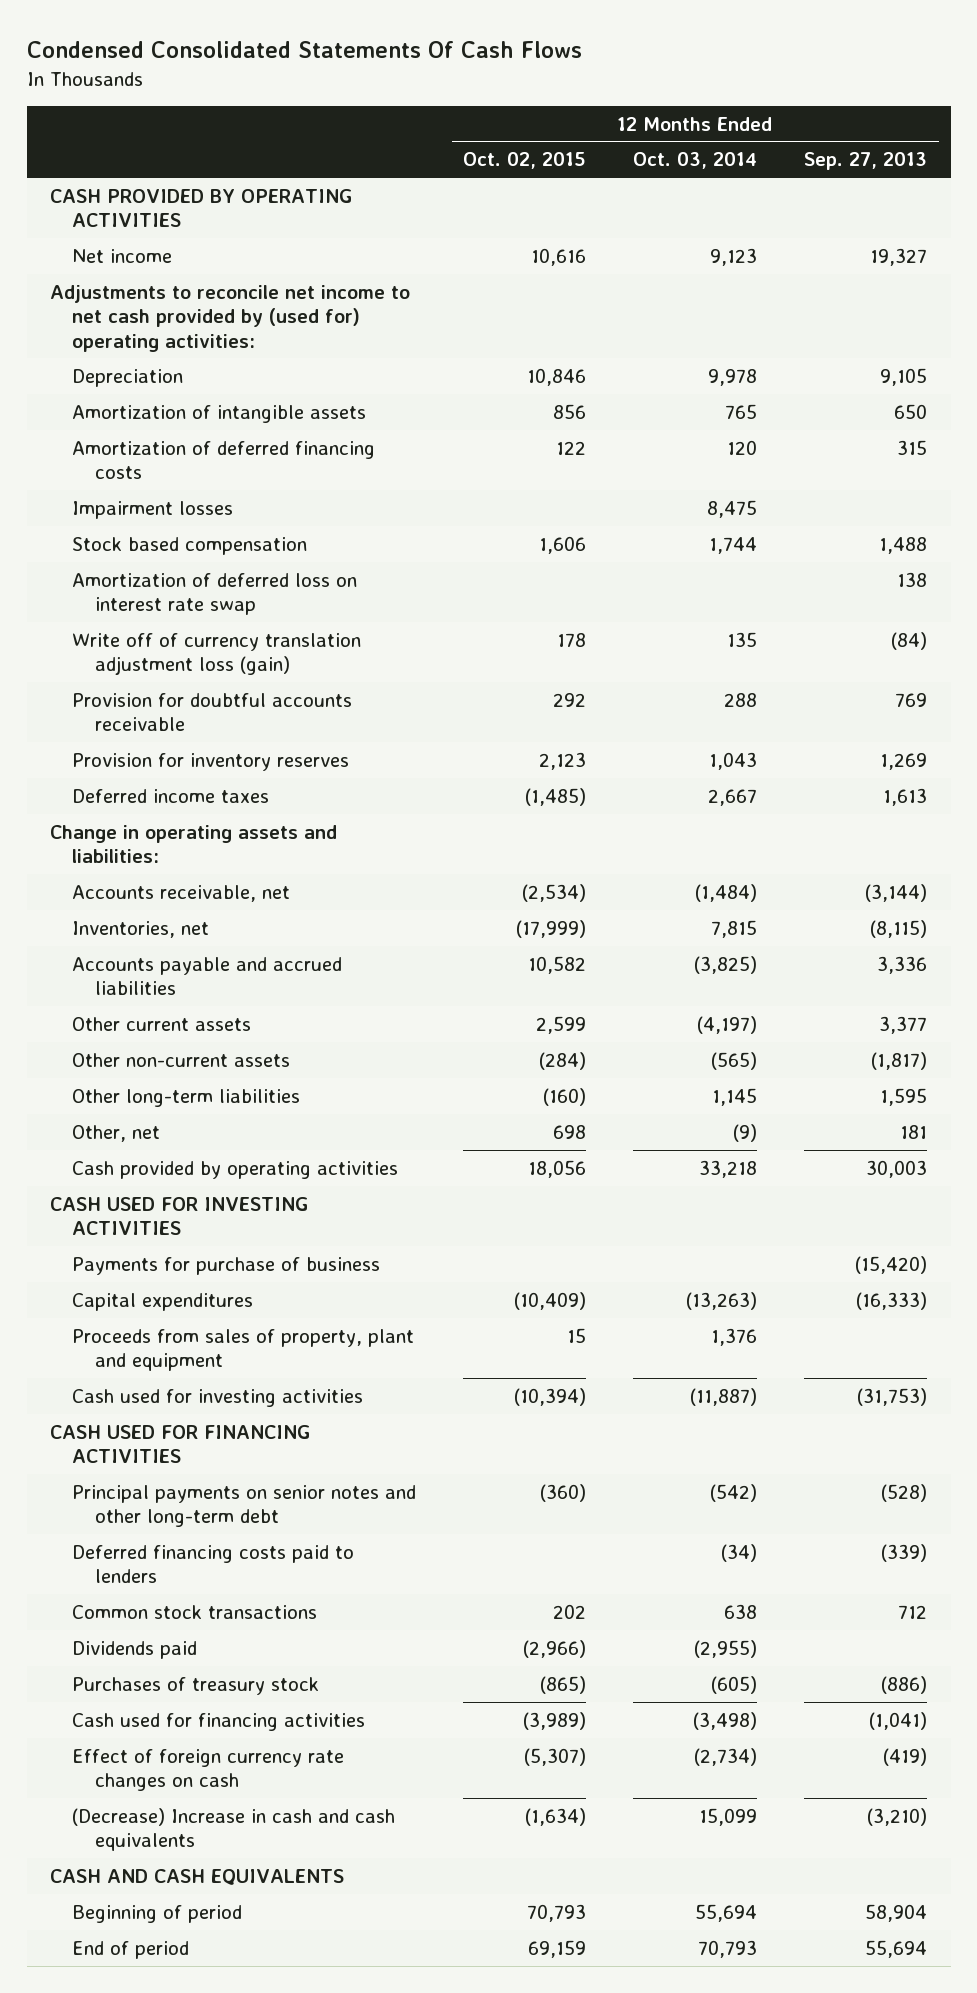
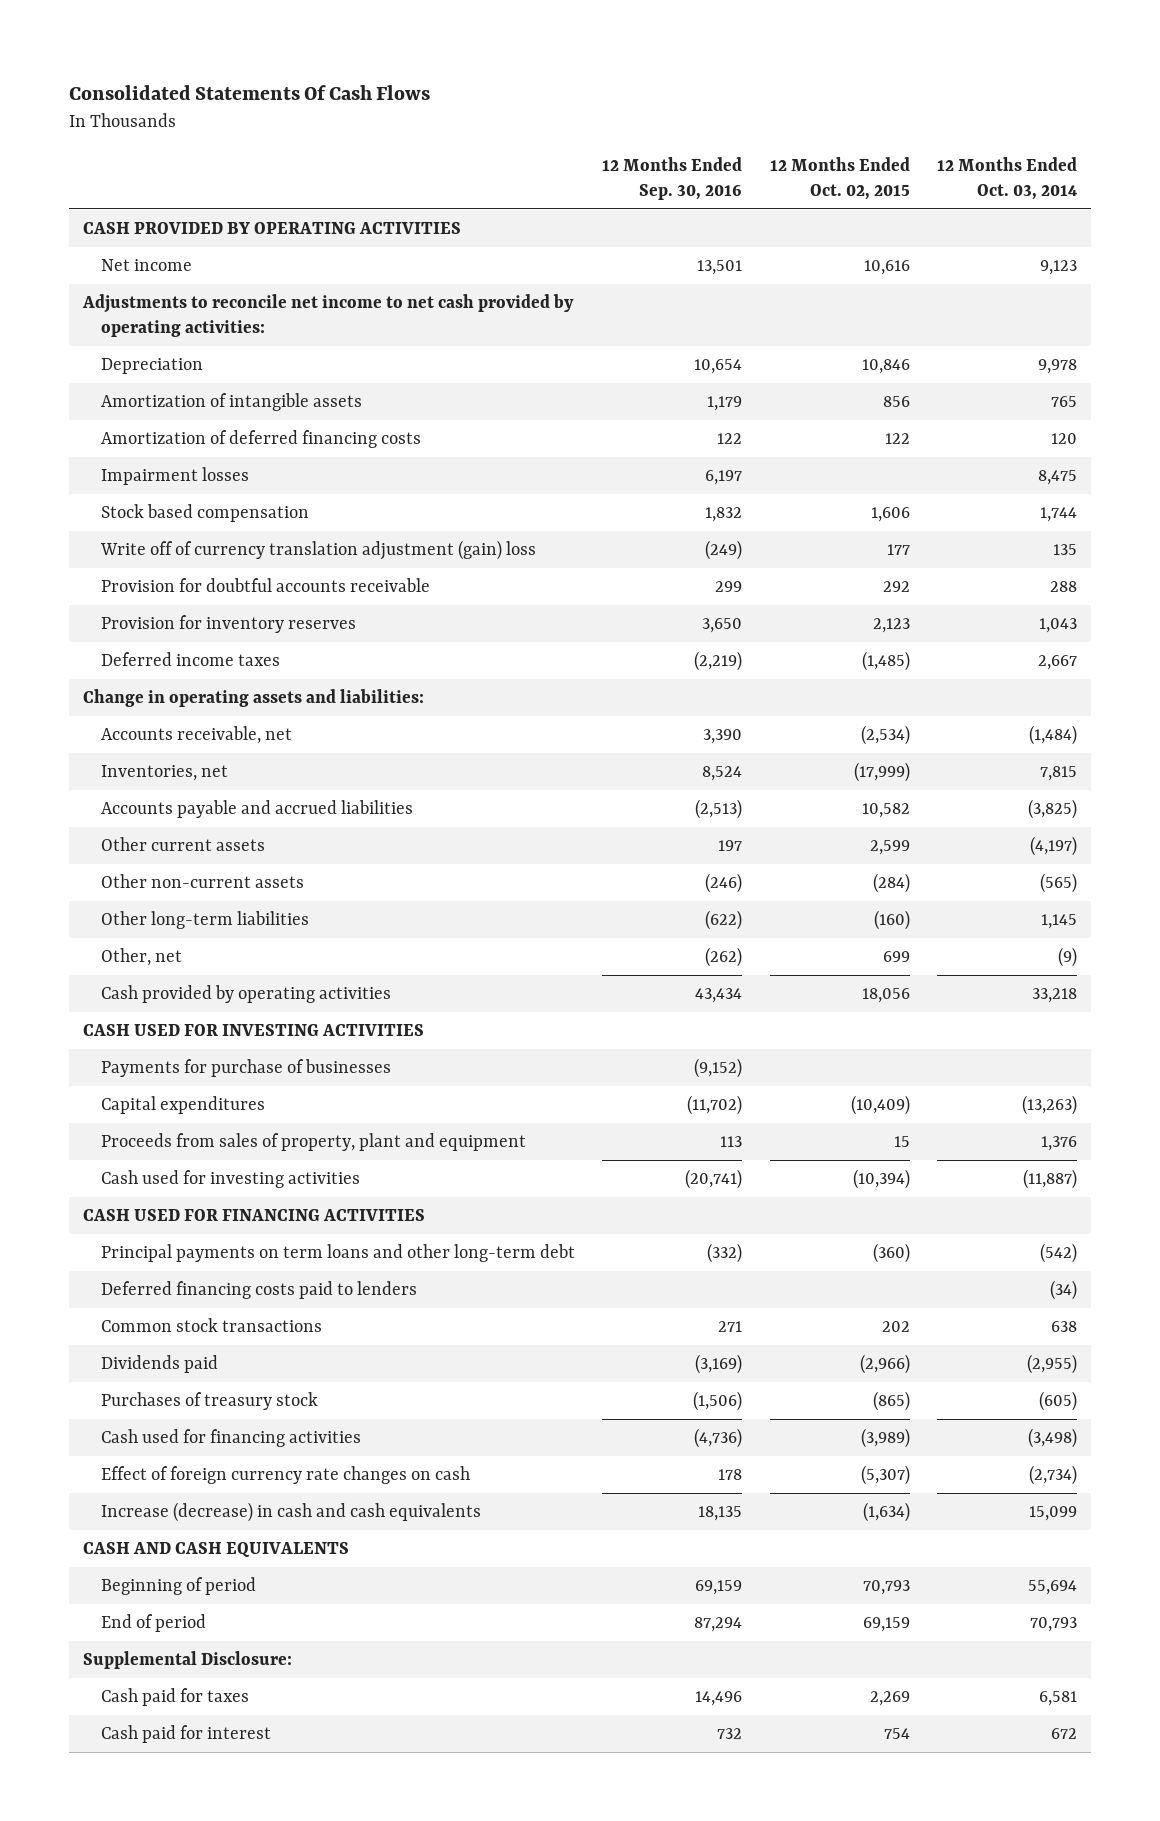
[26,41,582,59] Condensed Consolidated Statements Of Cash Flows -> [69,84,431,100] Consolidated Statements Of Cash Flows
[804,152,928,171] Sep. 27, 2013 -> none
none -> [602,156,743,200] 12 Months Ended Sep. 30, 2016
[50,284,411,352] Adjustments to reconcile net income to net cash provided by (used for) operating activities: -> [81,294,574,338] Adjustments to reconcile net income to net cash provided by operating activities:
[72,572,358,616] Amortization of deferred loss on interest rate swap -> none
[72,632,362,676] Write off of currency translation adjustment loss (gain) -> [100,540,537,561] Write off of currency translation adjustment (gain) loss
[557,632,587,647] 178 -> [886,544,910,556] 177
[553,1124,587,1139] 698 -> [882,951,910,963] 699
[72,1256,381,1275] Payments for purchase of business -> [101,1059,392,1078] Payments for purchase of businesses
[72,1484,417,1528] Principal payments on senior notes and other long-term debt -> [101,1244,576,1263] Principal payments on term loans and other long-term debt
[72,1807,396,1852] (Decrease) Increase in cash and cash equivalents -> [101,1502,482,1523] Increase (decrease) in cash and cash equivalents
none -> [82,1651,292,1670] Supplemental Disclosure:
none -> [101,1688,250,1707] Cash paid for taxes
none -> [101,1725,272,1744] Cash paid for interest

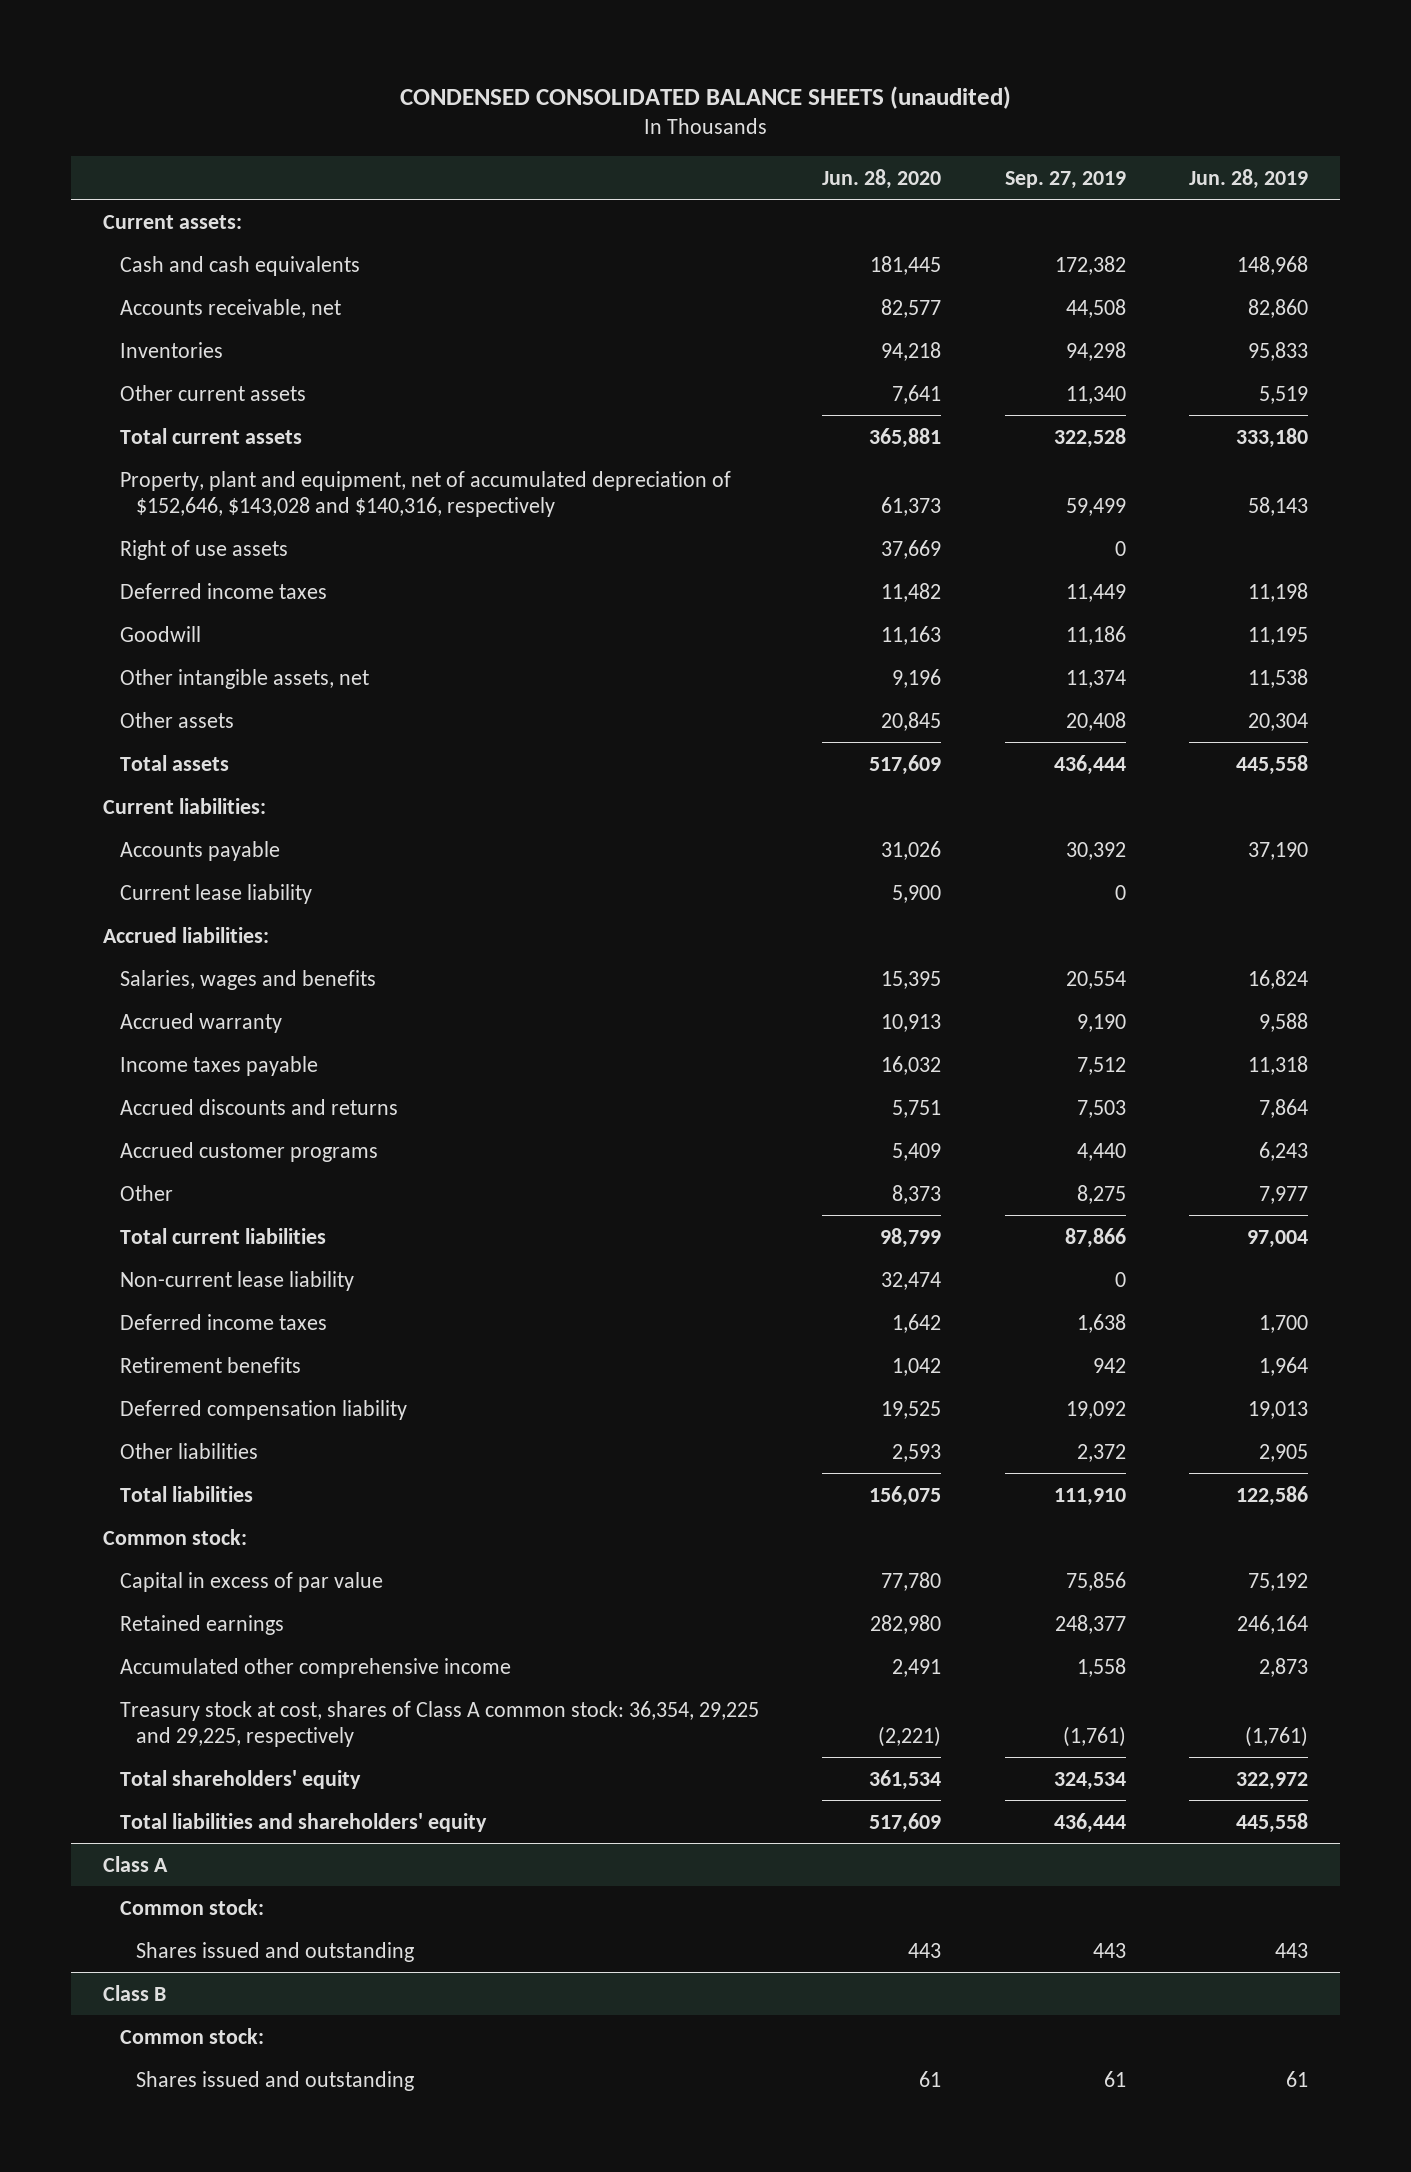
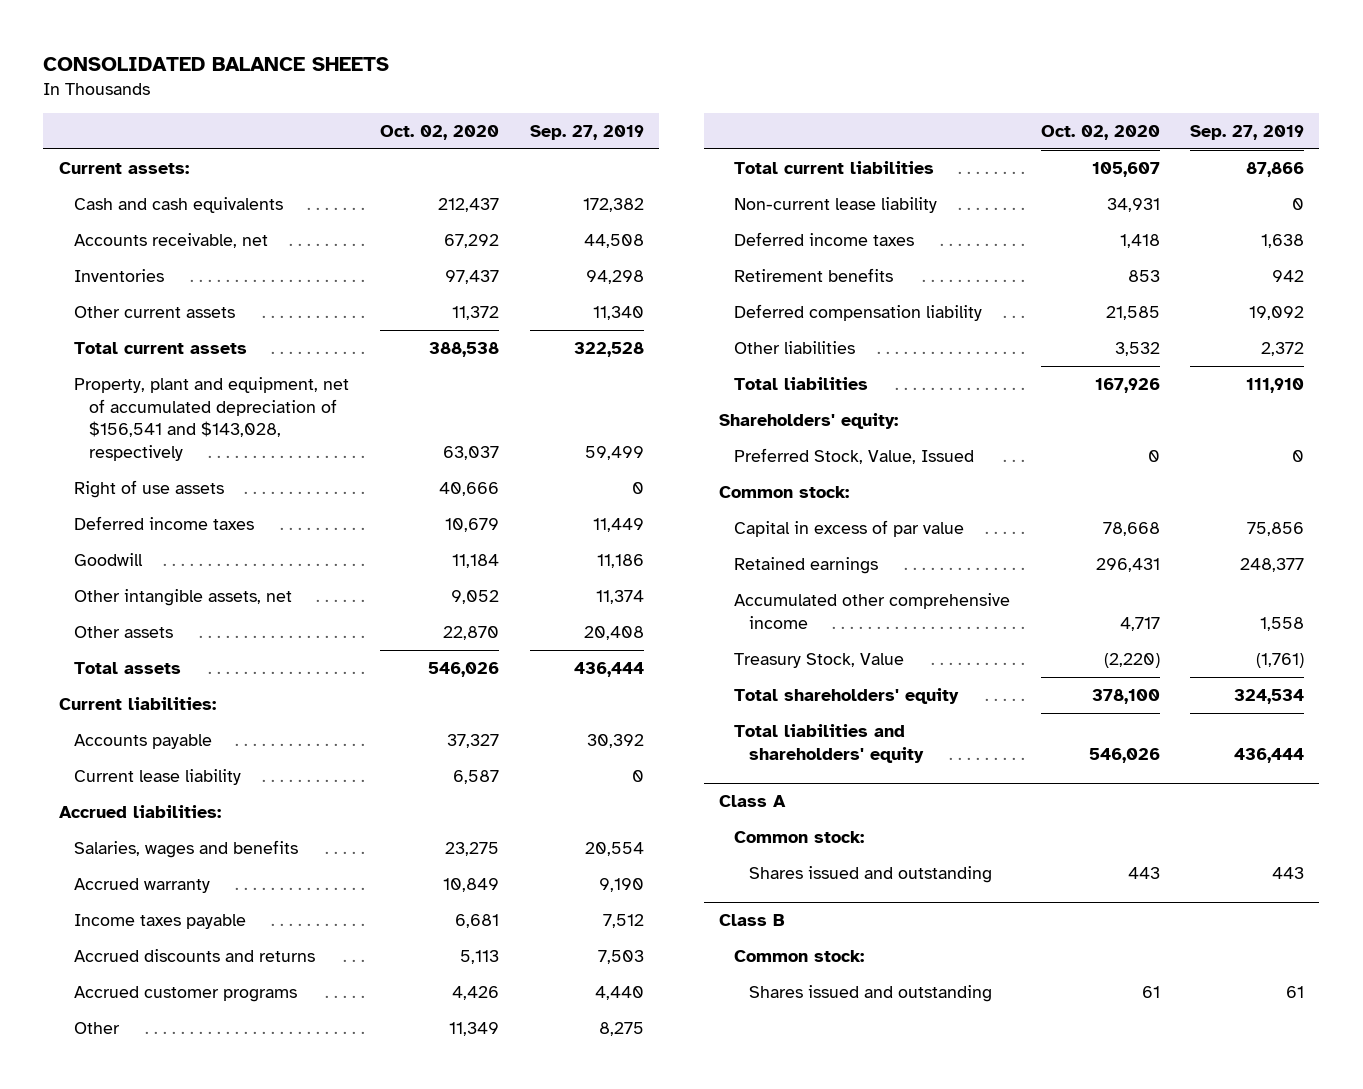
[399,86,1011,110] CONDENSED CONSOLIDATED BALANCE SHEETS (unaudited) -> [43,57,390,72] CONSOLIDATED BALANCE SHEETS
[822,168,942,189] Jun. 28, 2020 -> none
[1189,168,1309,189] Jun. 28, 2019 -> none
none -> [380,124,500,140] Oct. 02, 2020
[119,470,731,517] Property, plant and equipment, net of accumulated depreciation of $152,646, $143,028 and $140,316, respectively -> [73,376,349,461] Property, plant and equipment, net of accumulated depreciation of $156,541 and $143,028, respectively
none -> [718,412,898,429] Shareholders' equity:
none -> [734,447,975,464] Preferred Stock, Value, Issued
[119,1700,759,1747] Treasury stock at cost, shares of Class A common stock: 36,354, 29,225 and 29,225, respectively -> [734,652,905,668] Treasury Stock, Value

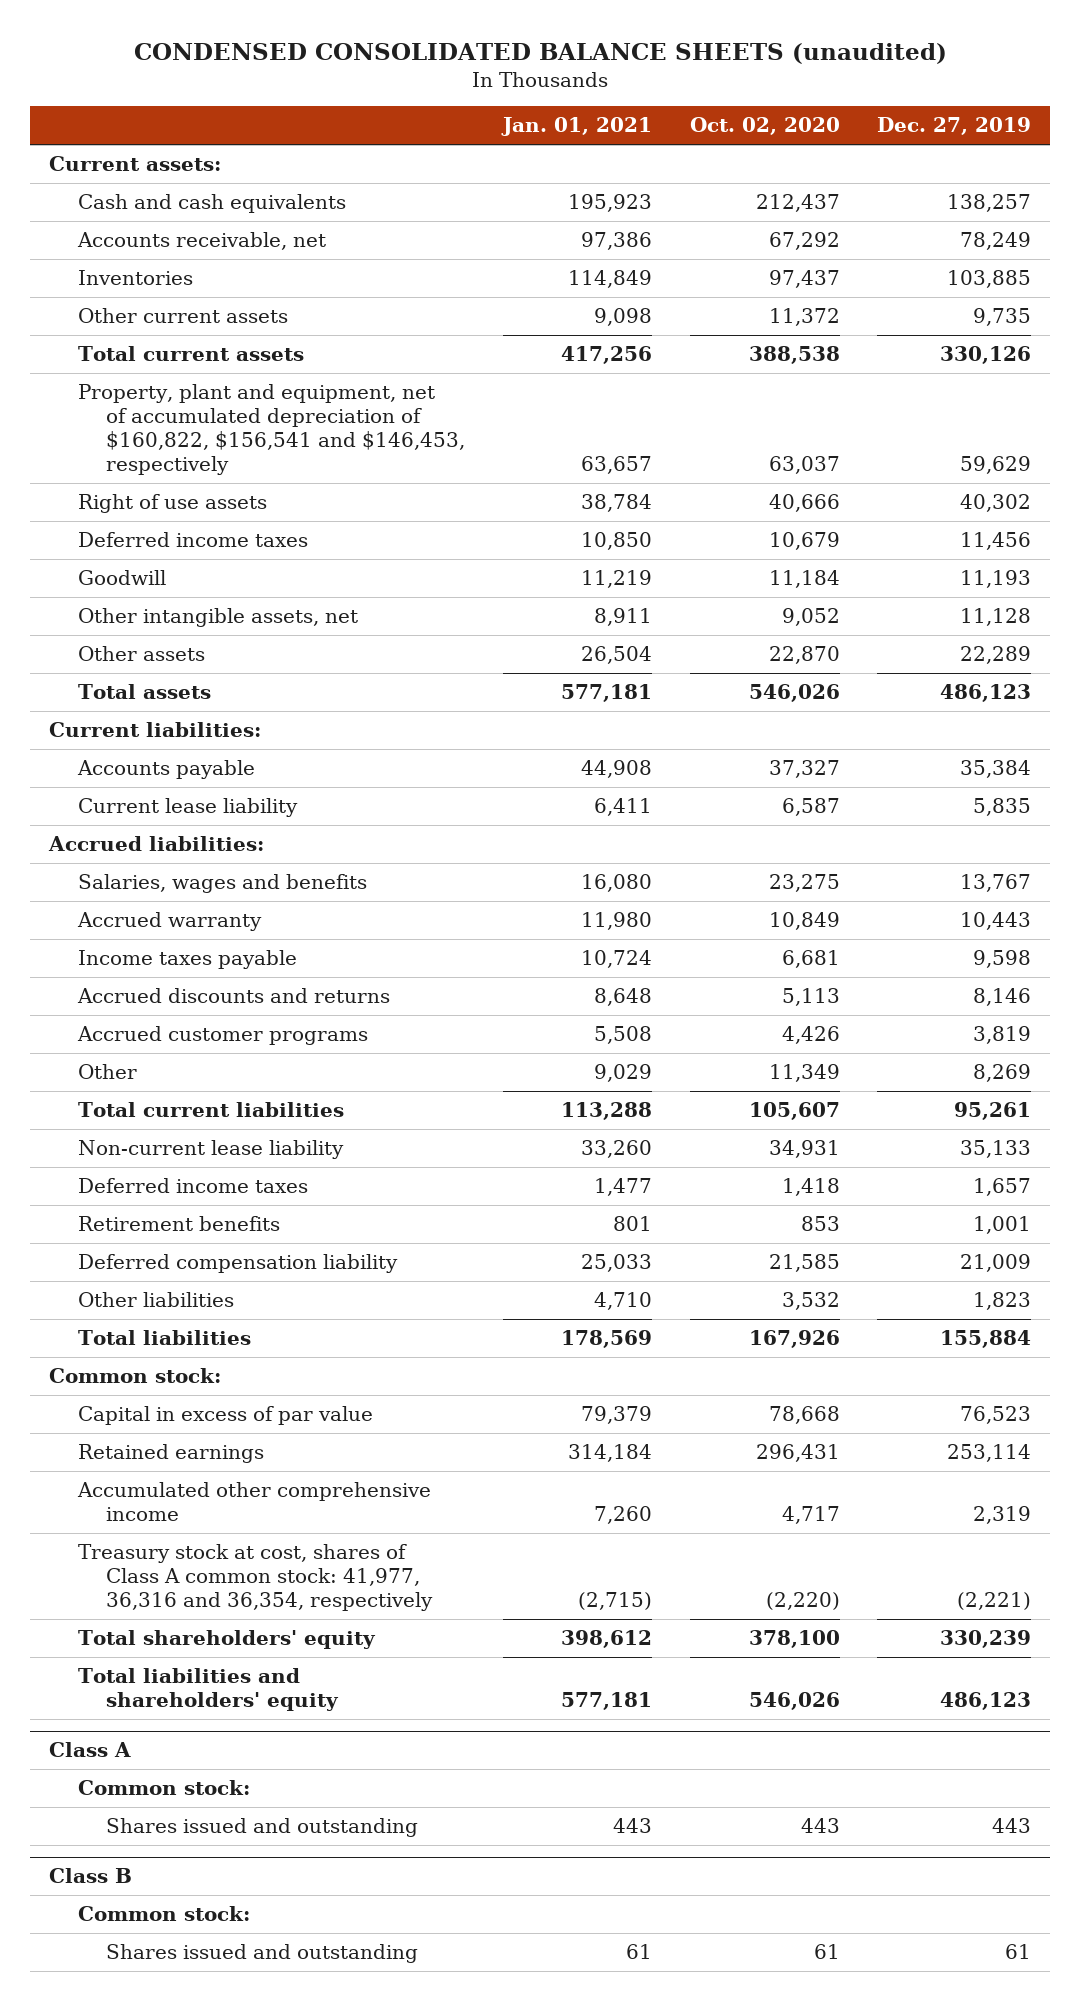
[43,57,390,72] CONSOLIDATED BALANCE SHEETS -> [133,43,947,65] CONDENSED CONSOLIDATED BALANCE SHEETS (unaudited)
[529,124,644,140] Sep. 27, 2019 -> none
none -> [501,117,653,137] Jan. 01, 2021
none -> [877,117,1032,136] Dec. 27, 2019
[73,376,349,461] Property, plant and equipment, net of accumulated depreciation of $156,541 and $143,028, respectively -> [77,384,466,476] Property, plant and equipment, net of accumulated depreciation of $160,822, $156,541 and $146,453, respectively
[718,412,898,429] Shareholders' equity: -> none
[734,447,975,464] Preferred Stock, Value, Issued -> none
[734,652,905,668] Treasury Stock, Value -> [77,1544,434,1612] Treasury stock at cost, shares of Class A common stock: 41,977, 36,316 and 36,354, respectively

